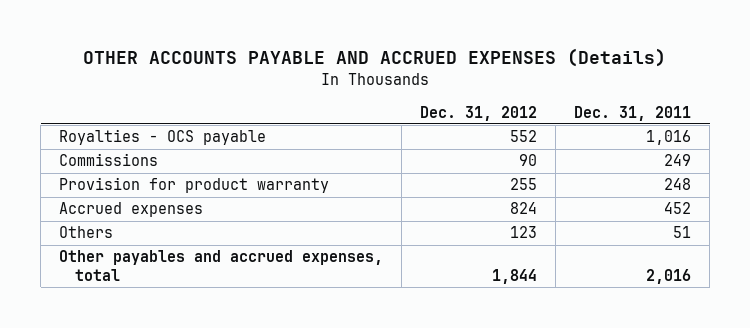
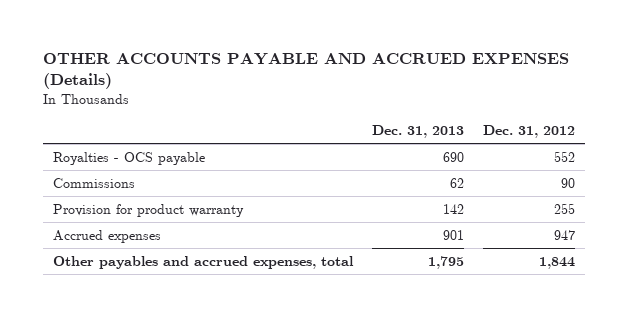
[574,105,692,121] Dec. 31, 2011 -> none
none -> [371,125,464,139] Dec. 31, 2013
[59,226,114,239] Others -> none
[510,202,538,215] 824 -> [554,229,576,240] 947

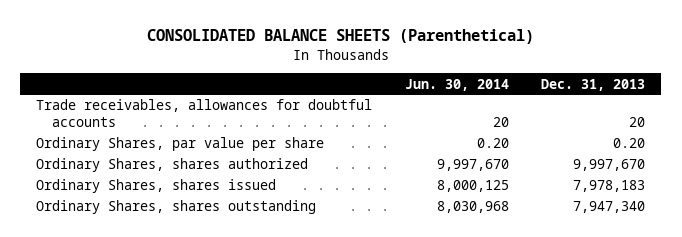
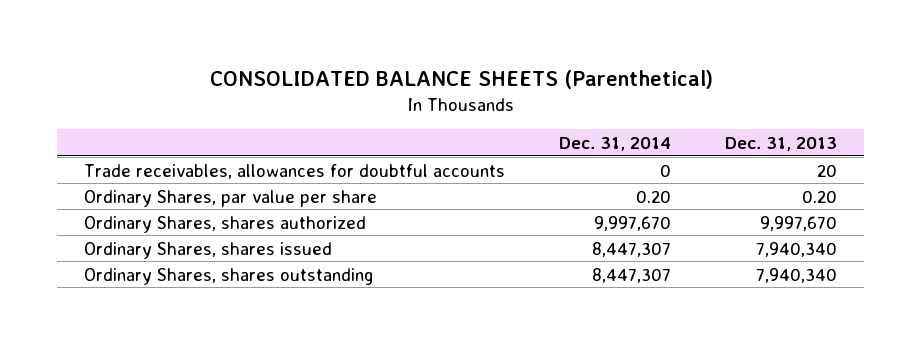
[404,78,509,91] Jun. 30, 2014 -> none
none -> [558,136,671,151] Dec. 31, 2014
[573,180,646,193] 7,978,183 -> [756,241,838,257] 7,940,340
[573,201,646,214] 7,947,340 -> [756,267,838,283] 7,940,340

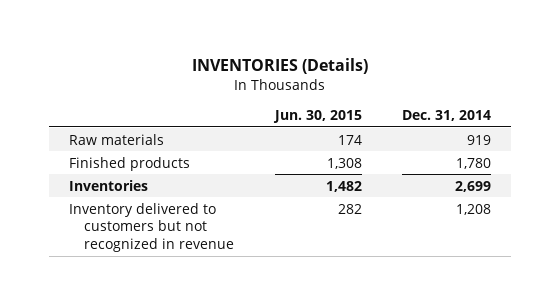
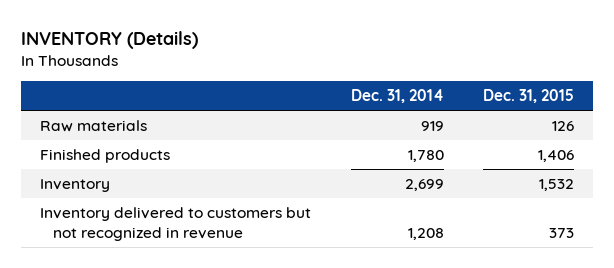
[192,57,369,74] INVENTORIES (Details) -> [20,30,198,49] INVENTORY (Details)
[272,110,362,124] Jun. 30, 2015 -> none
none -> [482,89,574,104] Dec. 31, 2015
[68,179,148,191] Inventories -> [40,178,111,192] Inventory

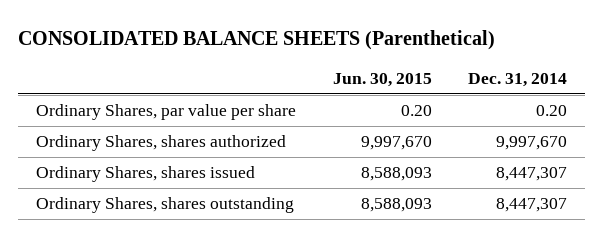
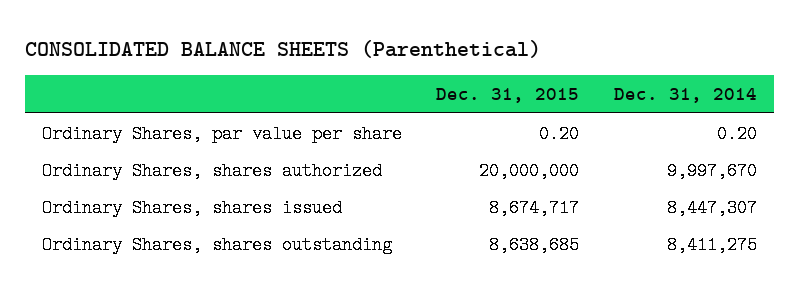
[332,72,432,87] Jun. 30, 2015 -> none
none -> [436,88,580,104] Dec. 31, 2015
[496,198,568,213] 8,447,307 -> [666,235,757,254] 8,411,275

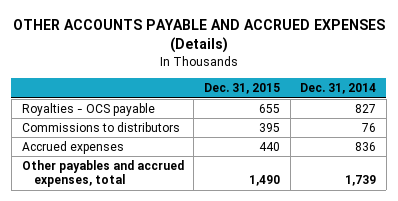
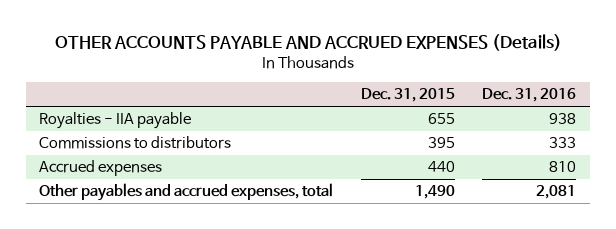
[300,83,377,95] Dec. 31, 2014 -> none
none -> [482,88,577,103] Dec. 31, 2016
[21,103,155,117] Royalties - OCS payable -> [39,112,192,130] Royalties - IIA payable

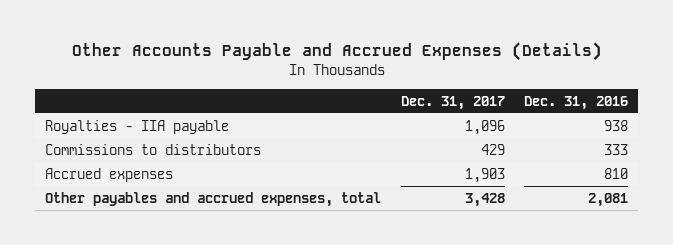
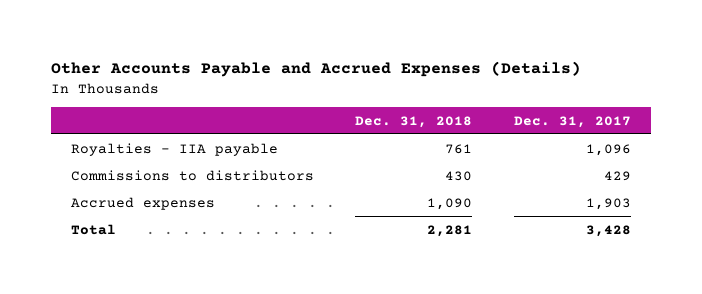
[524,95,629,110] Dec. 31, 2016 -> none
none -> [355,115,473,128] Dec. 31, 2018
[44,191,381,207] Other payables and accrued expenses, total -> [71,223,117,235] Total

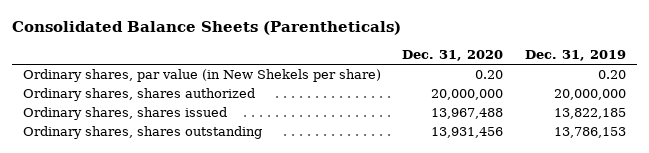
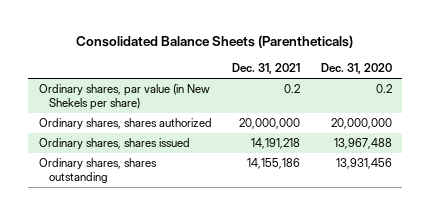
[525,50,627,62] Dec. 31, 2019 -> none
none -> [232,63,301,75] Dec. 31, 2021
[475,70,504,80] 0.20 -> [375,84,392,94] 0.2

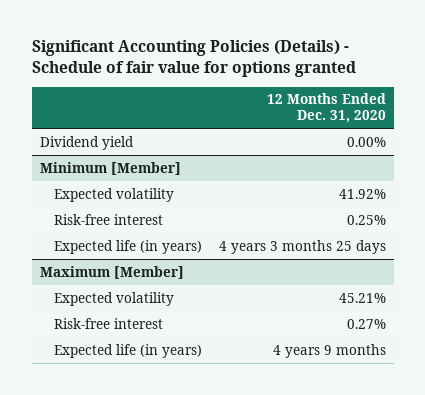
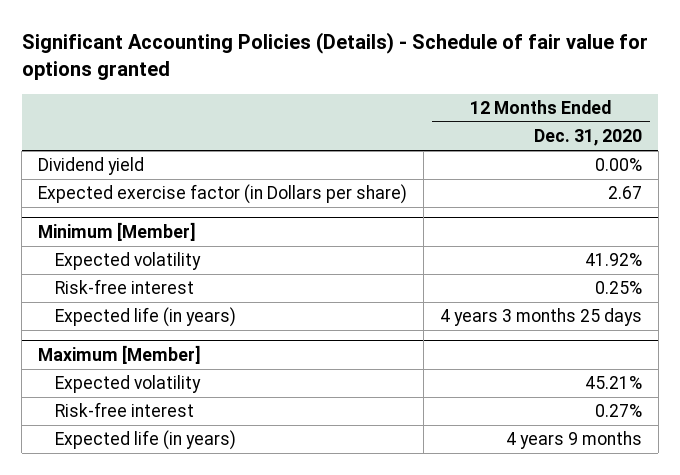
none -> [38,184,408,205] Expected exercise factor (in Dollars per share)

